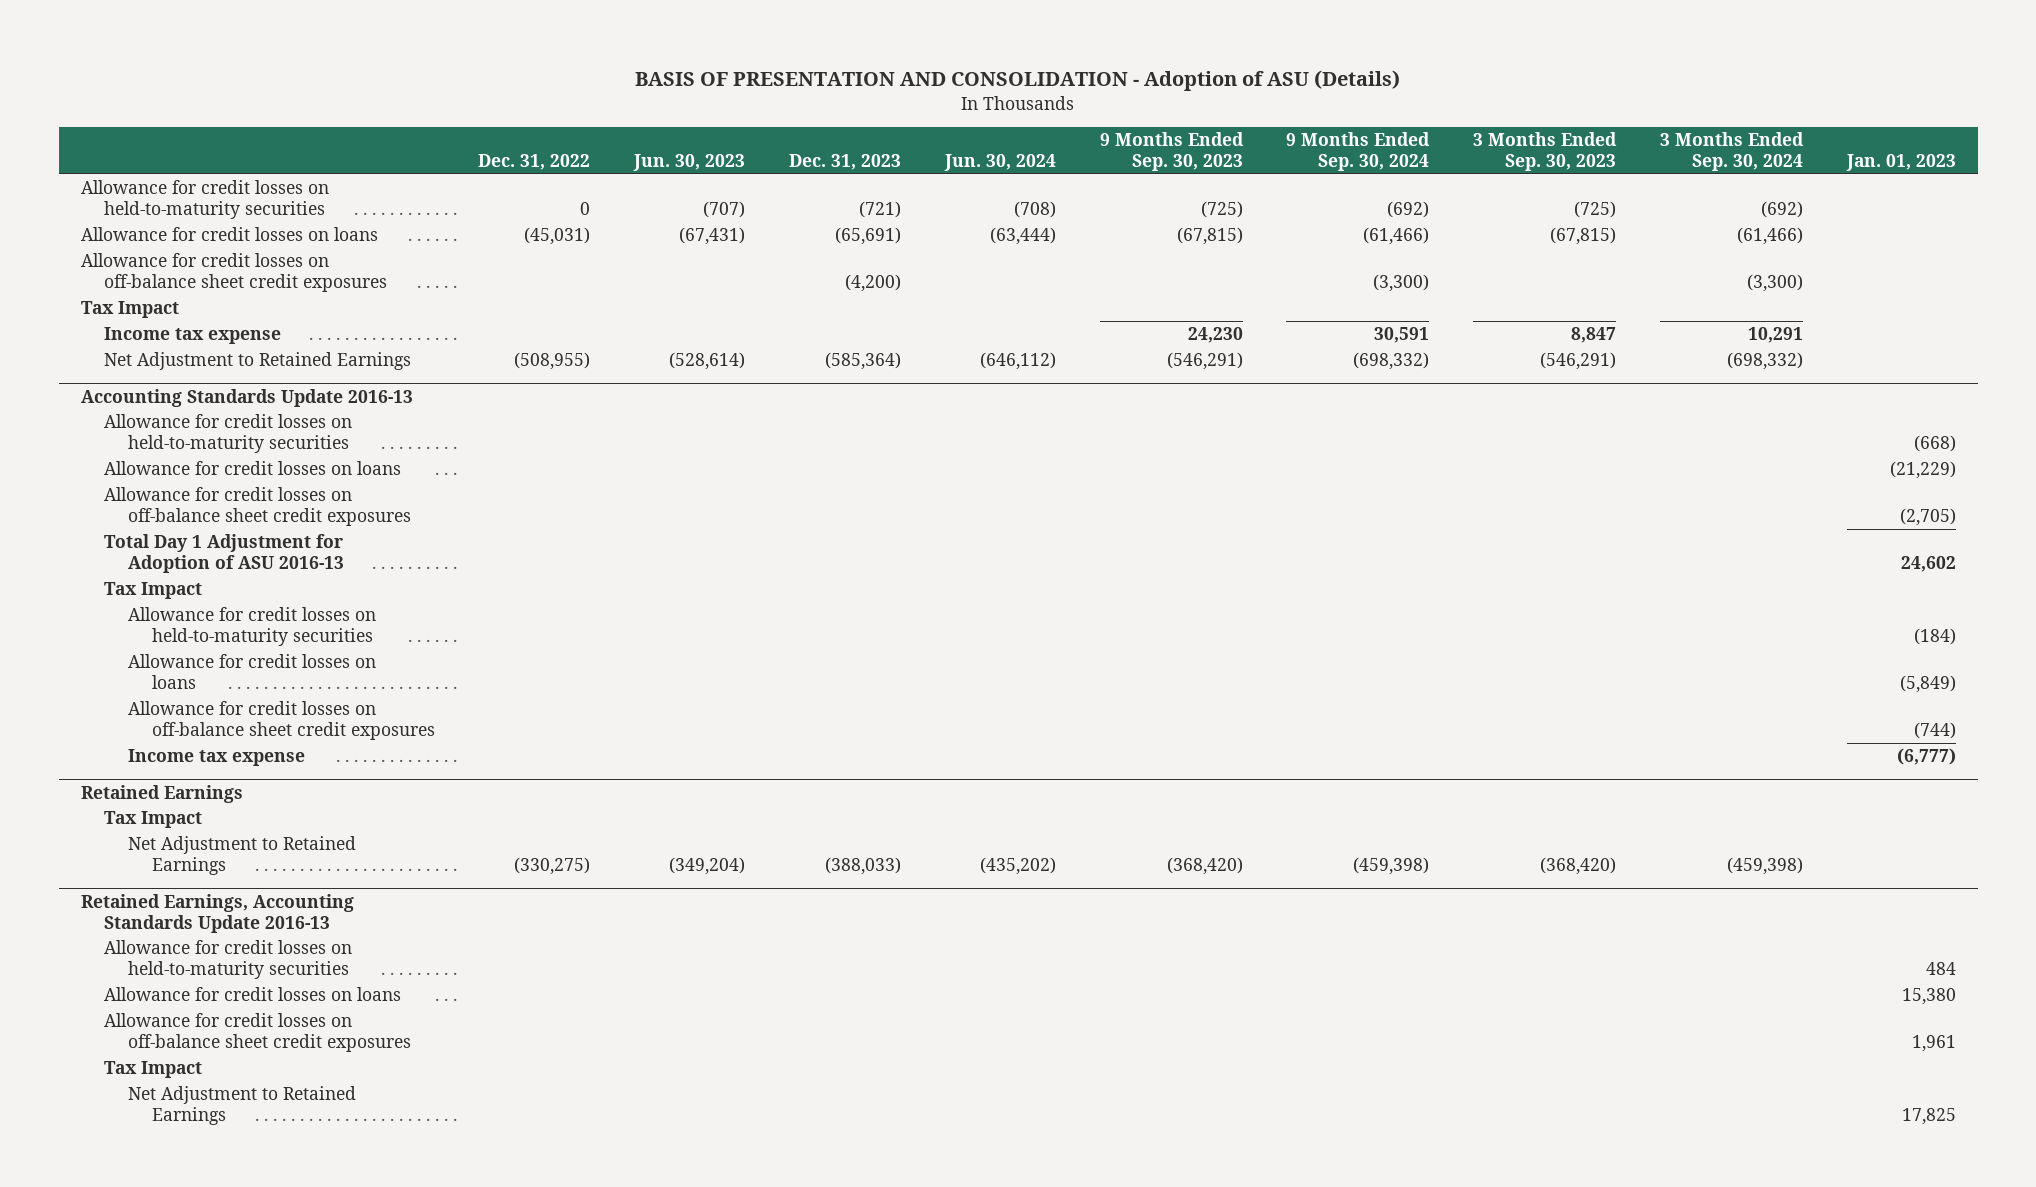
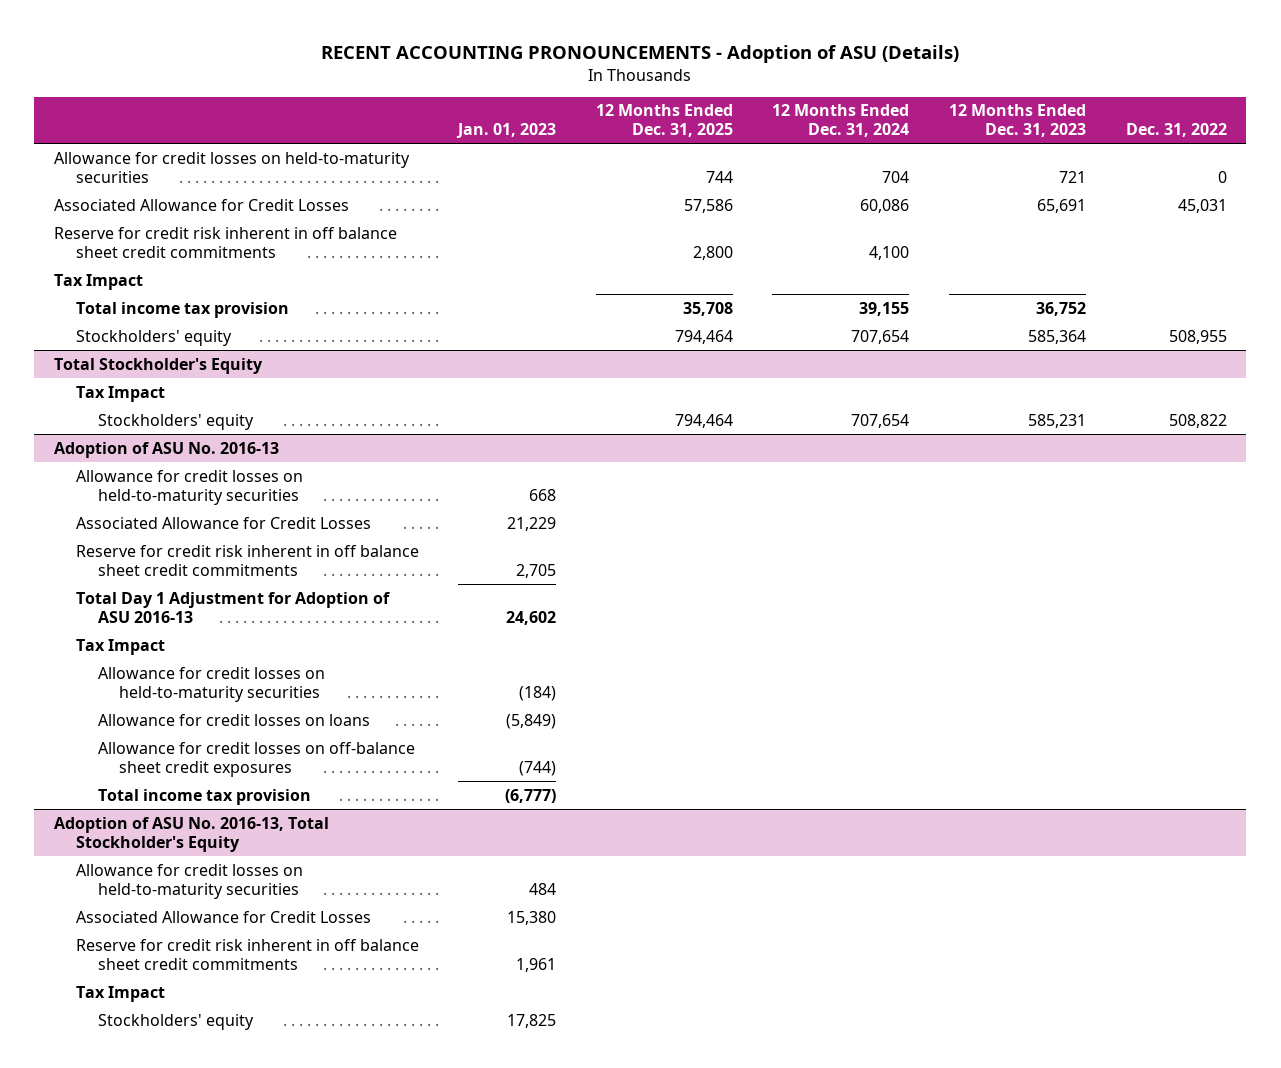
[635,70,1401,92] BASIS OF PRESENTATION AND CONSOLIDATION - Adoption of ASU (Details) -> [321,45,960,64] RECENT ACCOUNTING PRONOUNCEMENTS - Adoption of ASU (Details)
[633,154,746,172] Jun. 30, 2023 -> none
[789,154,902,171] Dec. 31, 2023 -> none
[943,154,1056,172] Jun. 30, 2024 -> none
[1099,132,1244,172] 9 Months Ended Sep. 30, 2023 -> none
[1286,132,1431,172] 9 Months Ended Sep. 30, 2024 -> none
[1473,132,1618,172] 3 Months Ended Sep. 30, 2023 -> none
[1659,132,1804,172] 3 Months Ended Sep. 30, 2024 -> none
none -> [595,104,733,138] 12 Months Ended Dec. 31, 2025
none -> [772,104,910,138] 12 Months Ended Dec. 31, 2024
none -> [948,104,1086,138] 12 Months Ended Dec. 31, 2023
[80,227,378,242] Allowance for credit losses on loans -> [54,198,350,211] Associated Allowance for Credit Losses
[524,227,591,246] (45,031) -> [1177,198,1227,213] 45,031
[80,253,388,293] Allowance for credit losses on off-balance sheet credit exposures -> [54,226,398,258] Reserve for credit risk inherent in off balance sheet credit commitments
[104,352,412,371] Net Adjustment to Retained Earnings -> none
[104,327,282,345] Income tax expense -> [75,301,289,318] Total income tax provision
none -> [75,329,232,346] Stockholders' equity
none -> [54,357,264,374] Total Stockholder's Equity
none -> [75,385,165,402] Tax Impact
none -> [97,413,254,430] Stockholders' equity
[80,388,413,407] Accounting Standards Update 2016-13 -> [54,441,280,458] Adoption of ASU No. 2016-13
[1913,435,1956,453] (668) -> [529,488,557,501] 668
[104,461,402,476] Allowance for credit losses on loans -> [75,516,371,529] Associated Allowance for Credit Losses
[1889,461,1956,480] (21,229) -> [507,516,557,531] 21,229
[104,487,412,527] Allowance for credit losses on off-balance sheet credit exposures -> [75,544,419,576] Reserve for credit risk inherent in off balance sheet credit commitments
[1899,508,1956,527] (2,705) -> [516,563,557,578] 2,705
[80,784,243,803] Retained Earnings -> none
[104,811,203,829] Tax Impact -> none
[128,836,357,876] Net Adjustment to Retained Earnings -> none
[80,893,354,933] Retained Earnings, Accounting Standards Update 2016-13 -> none
[128,749,306,767] Income tax expense -> [97,788,311,805] Total income tax provision
none -> [54,816,330,852] Adoption of ASU No. 2016-13, Total Stockholder's Equity
[104,987,402,1002] Allowance for credit losses on loans -> [75,910,371,923] Associated Allowance for Credit Losses
[104,1013,412,1053] Allowance for credit losses on off-balance sheet credit exposures -> [75,938,419,970] Reserve for credit risk inherent in off balance sheet credit commitments
[128,1086,357,1126] Net Adjustment to Retained Earnings -> [97,1013,254,1030] Stockholders' equity

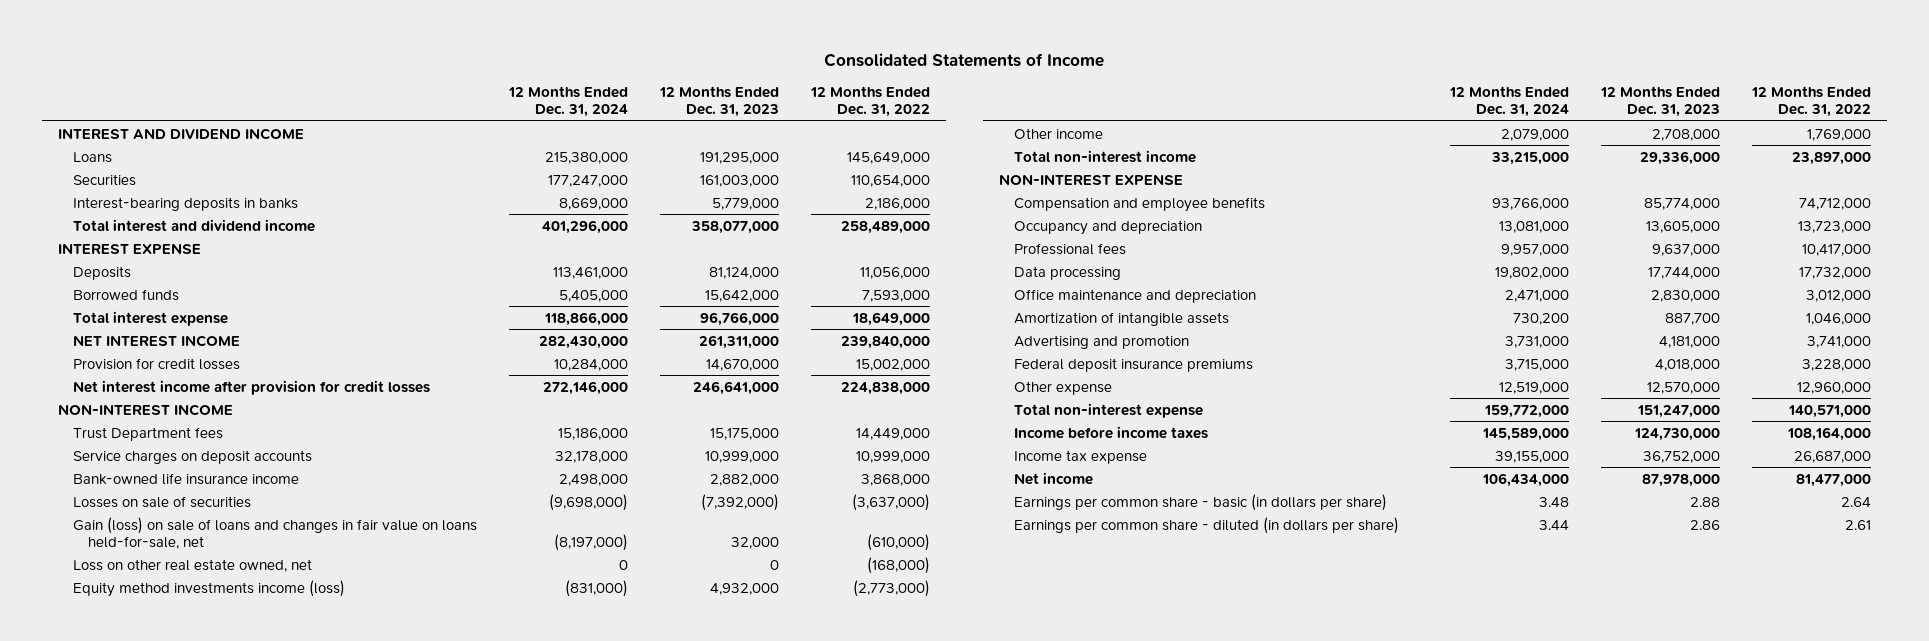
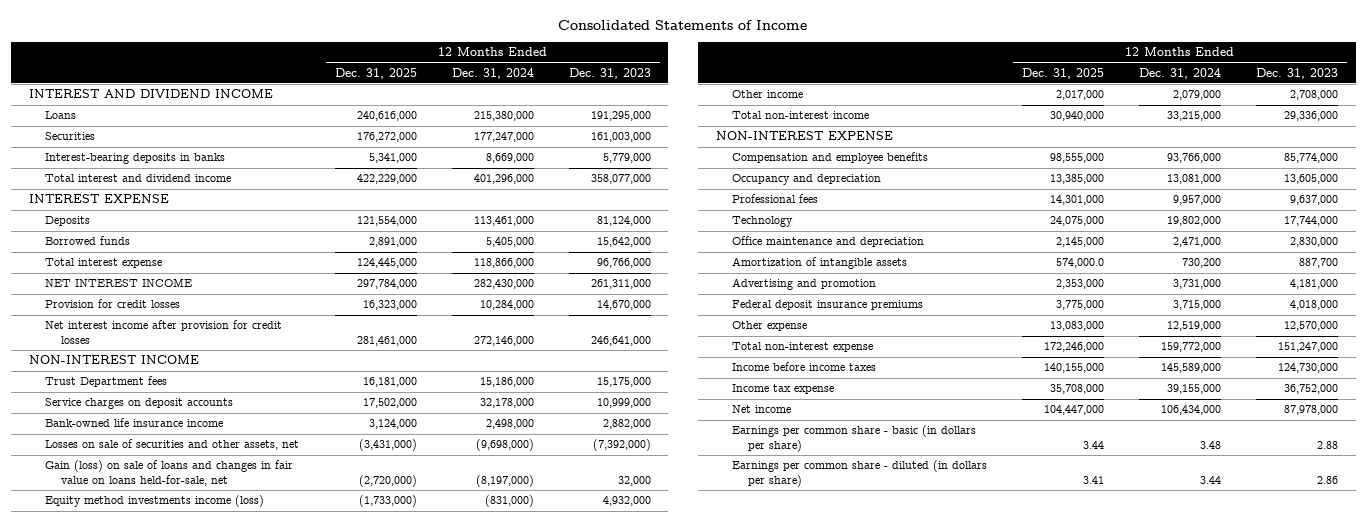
[809,85,930,118] 12 Months Ended Dec. 31, 2022 -> none
none -> [334,67,417,79] Dec. 31, 2025
[73,495,252,508] Losses on sale of securities -> [44,439,299,451] Losses on sale of securities and other assets, net
[73,558,313,572] Loss on other real estate owned, net -> none
[1014,265,1122,280] Data processing -> [731,216,793,228] Technology

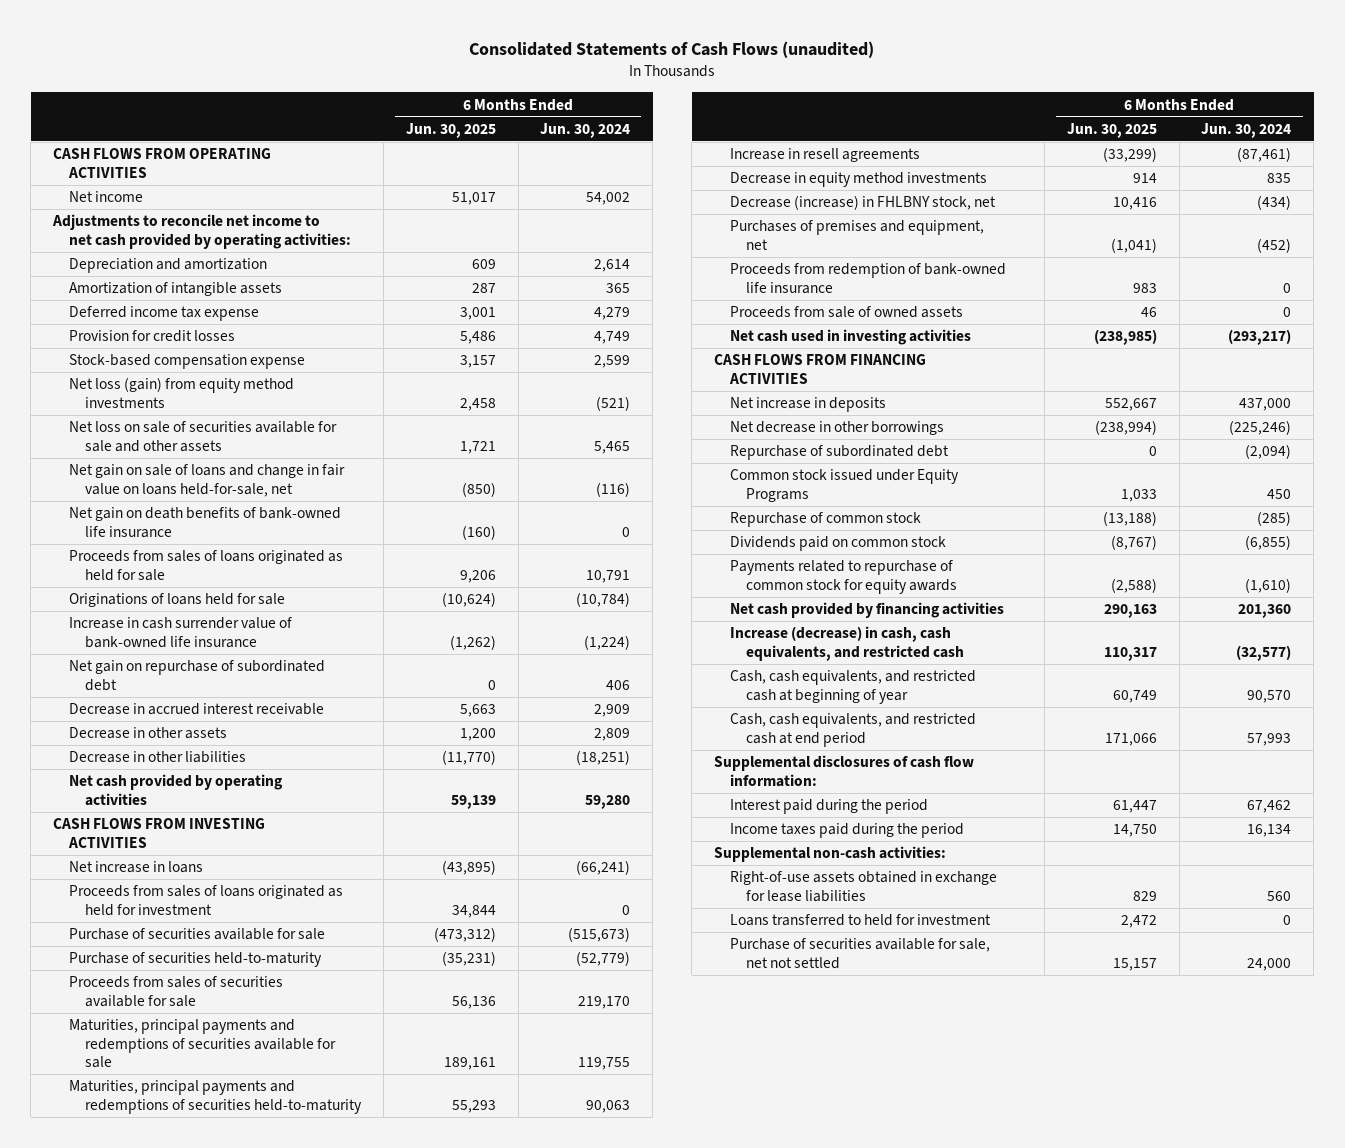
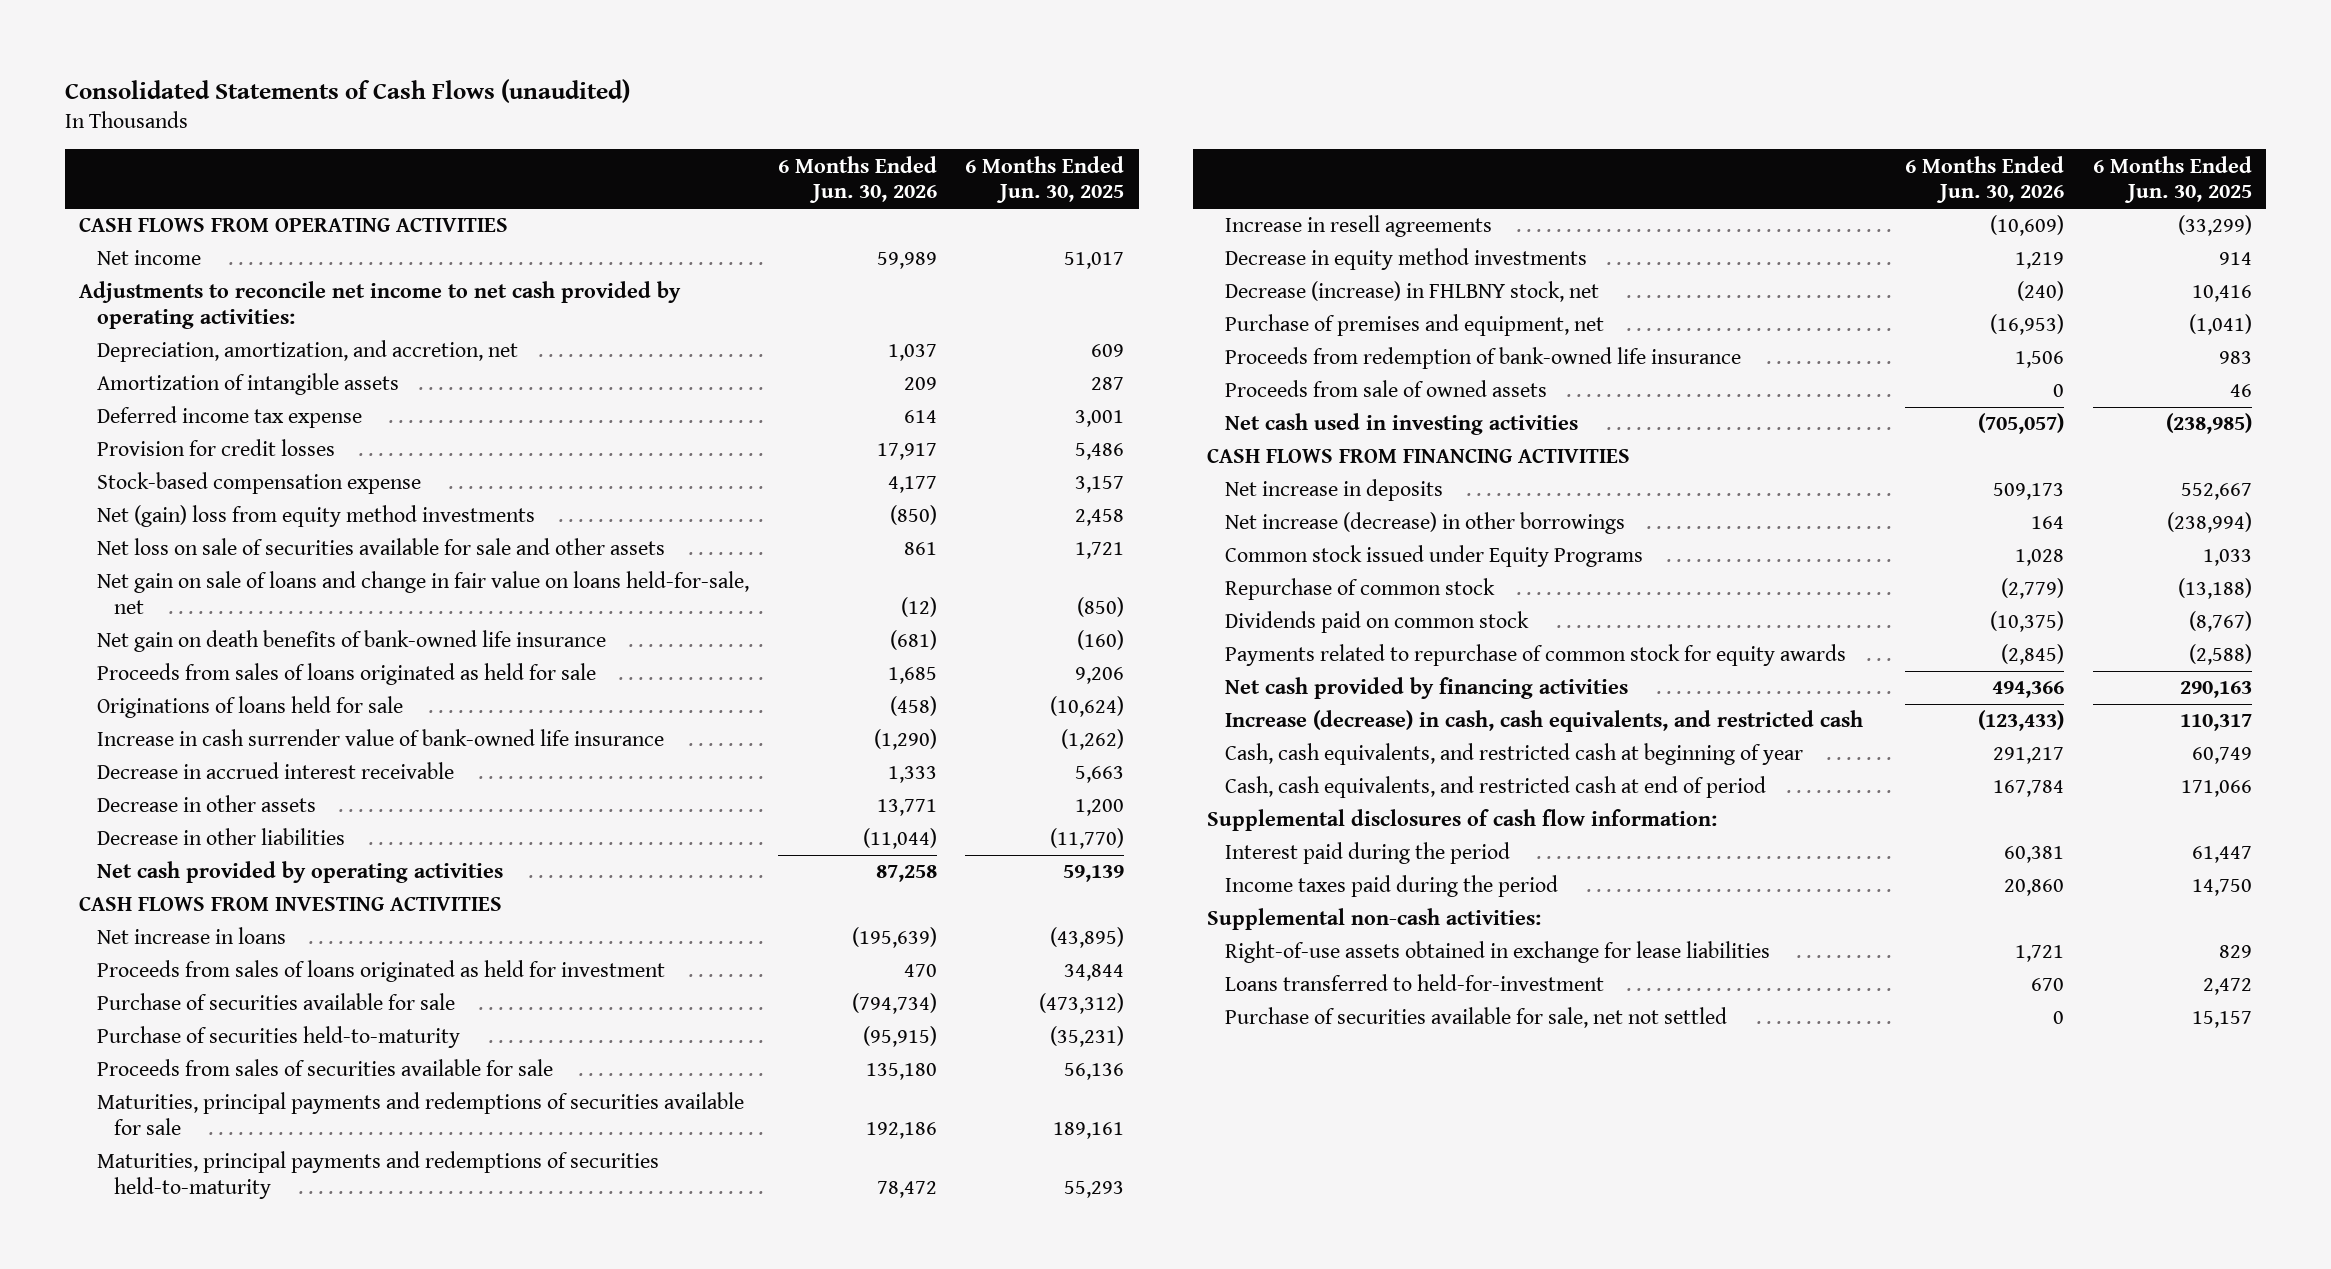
[540,122,631,138] Jun. 30, 2024 -> none
none -> [777,155,937,204] 6 Months Ended Jun. 30, 2026
[69,258,268,274] Depreciation and amortization -> [96,340,518,363] Depreciation, amortization, and accretion, net
[69,377,295,408] Net loss (gain) from equity method investments -> [96,505,535,528] Net (gain) loss from equity method investments
[69,660,326,691] Net gain on repurchase of subordinated debt -> none
[730,220,985,250] Purchases of premises and equipment, net -> [1224,314,1604,337] Purchase of premises and equipment, net
[730,445,950,461] Repurchase of subordinated debt -> none
[730,421,945,436] Net decrease in other borrowings -> [1224,512,1625,535] Net increase (decrease) in other borrowings
[730,713,977,747] Cash, cash equivalents, and restricted cash at end period -> [1224,776,1766,799] Cash, cash equivalents, and restricted cash at end of period
[730,914,992,927] Loans transferred to held for investment -> [1224,974,1604,992] Loans transferred to held-for-investment

